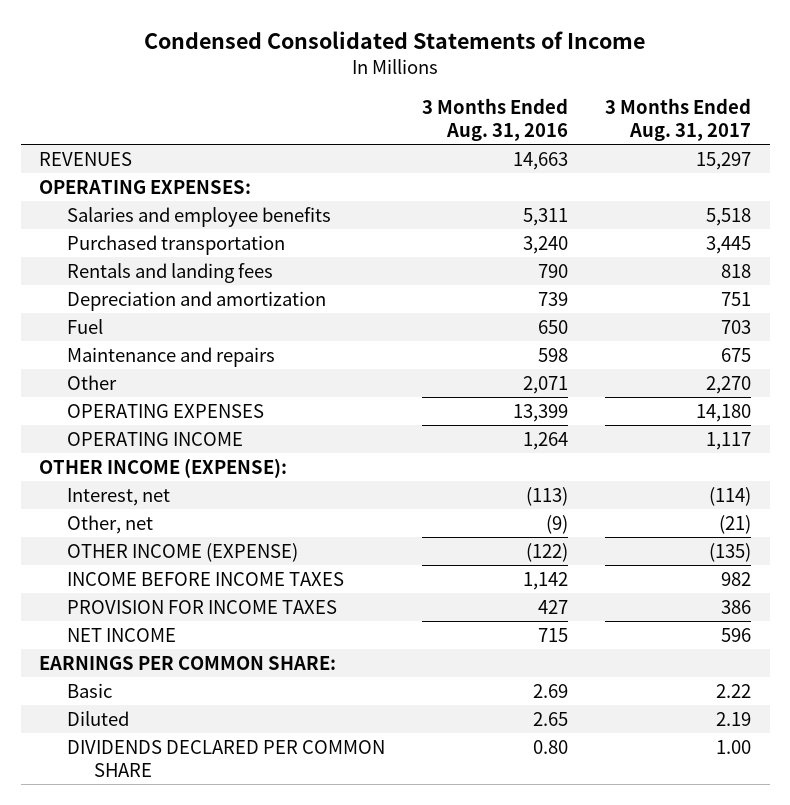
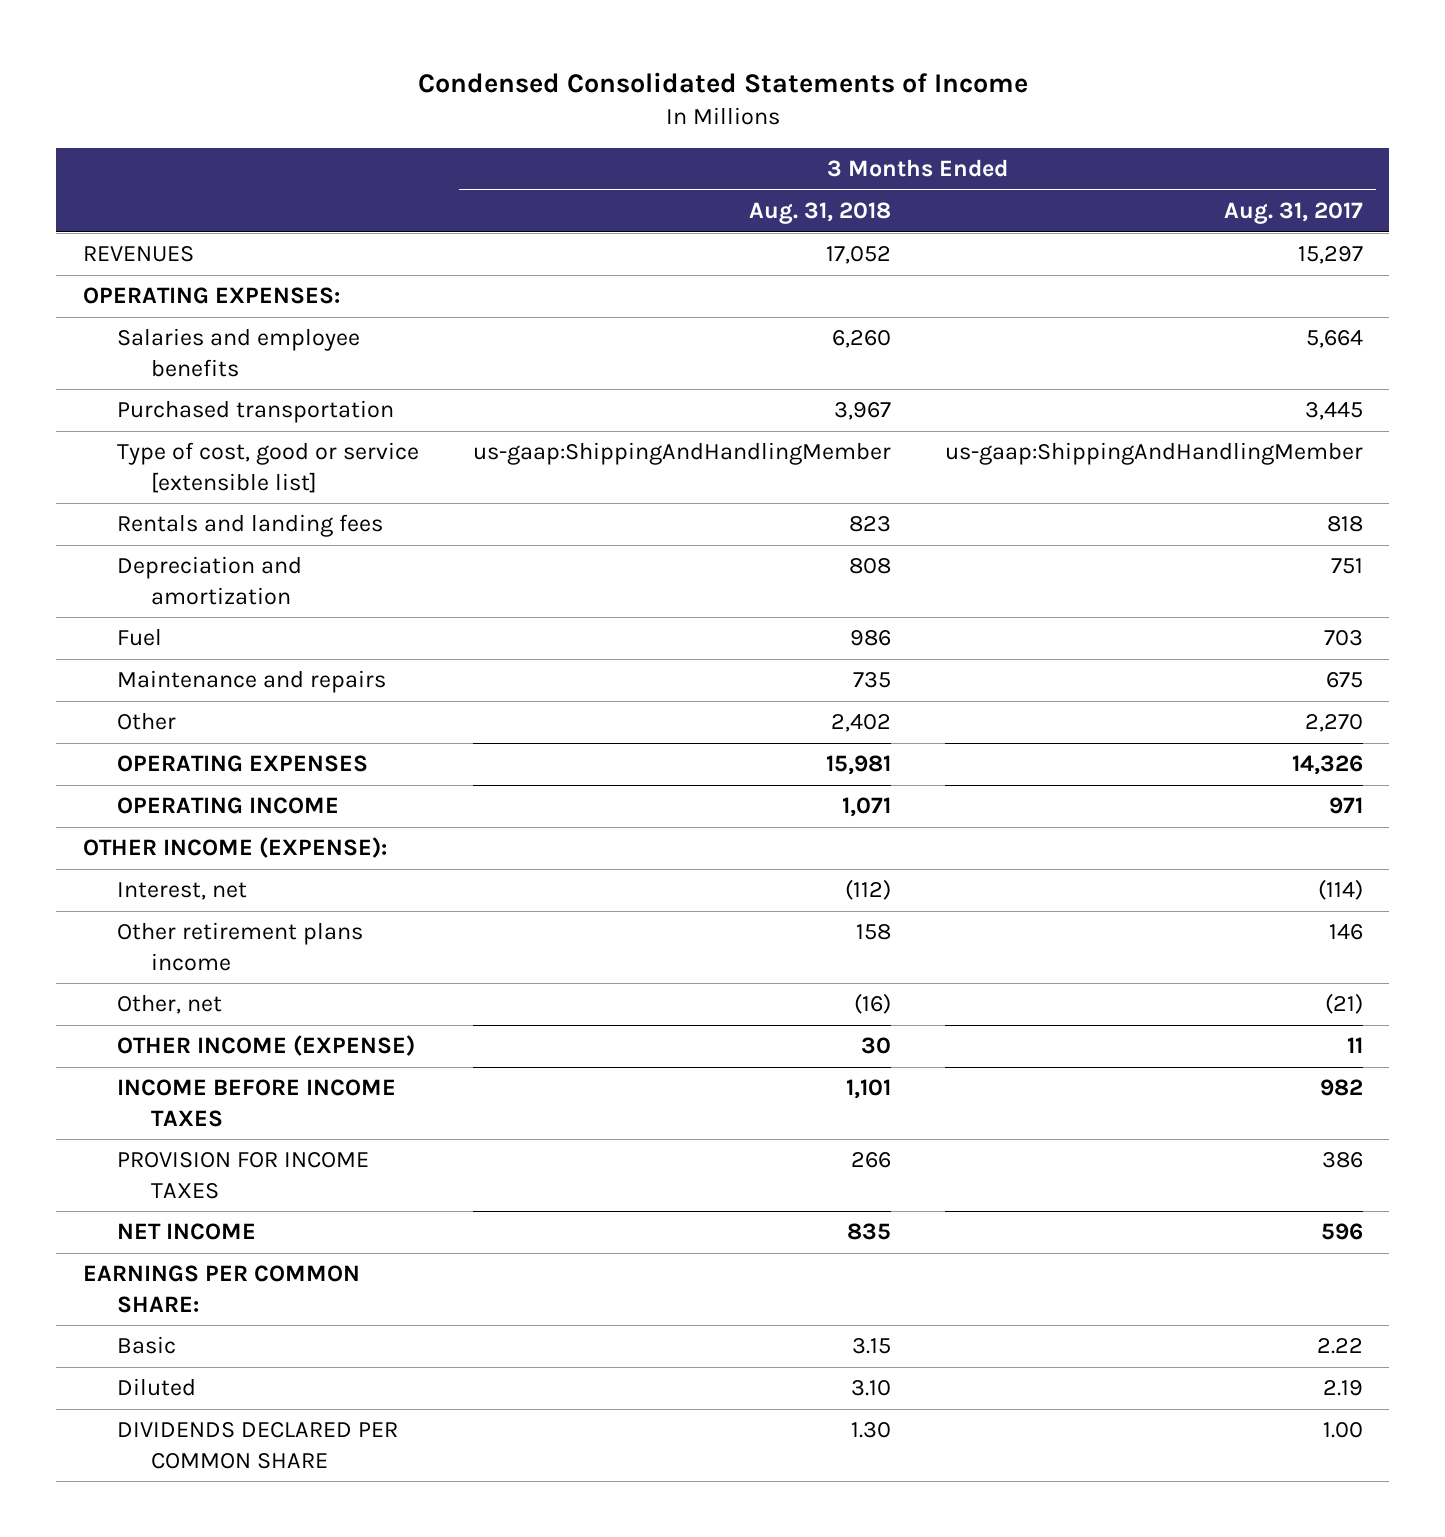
[421,97,568,141] 3 Months Ended Aug. 31, 2016 -> none
none -> [748,202,891,225] Aug. 31, 2018
[705,207,751,226] 5,518 -> [1305,330,1363,349] 5,664
none -> [116,442,419,493] Type of cost, good or service [extensible list]
[695,403,751,422] 14,180 -> [1291,755,1363,776] 14,326
[705,431,751,450] 1,117 -> [1328,797,1363,815] 971
none -> [116,922,363,971] Other retirement plans income
[708,542,751,562] (135) -> [1346,1037,1363,1054] 11

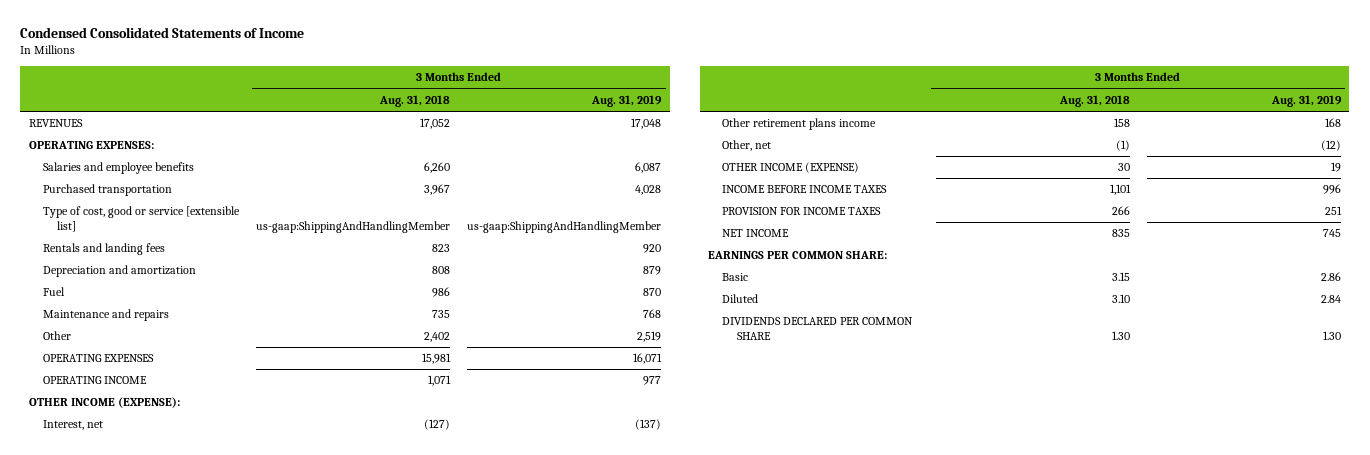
[1223,202,1363,225] Aug. 31, 2017 -> none
none -> [591,94,663,107] Aug. 31, 2019
[844,879,891,901] (112) -> [424,419,451,431] (127)
[853,993,891,1015] (16) -> [1115,140,1130,152] (1)

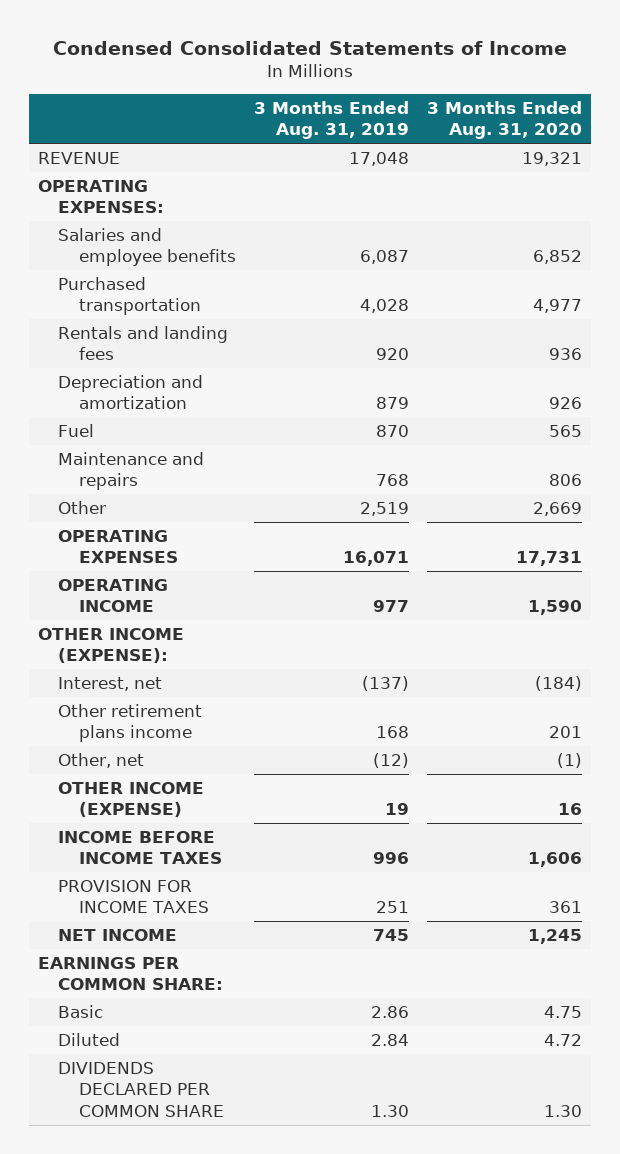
[379,94,451,107] Aug. 31, 2018 -> none
none -> [427,100,583,140] 3 Months Ended Aug. 31, 2020
[28,119,83,128] REVENUES -> [37,152,120,165] REVENUE
[42,206,240,232] Type of cost, good or service [extensible list] -> none

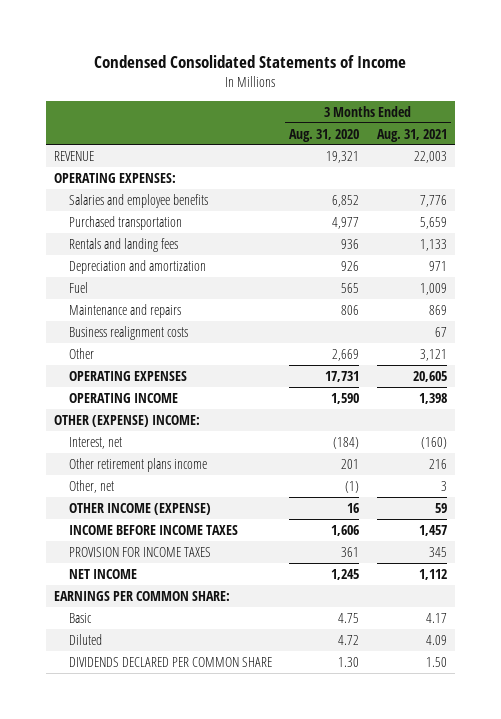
[254,100,410,140] 3 Months Ended Aug. 31, 2019 -> none
none -> [376,128,447,142] Aug. 31, 2021
none -> [68,325,188,340] Business realignment costs
[37,628,184,664] OTHER INCOME (EXPENSE): -> [54,414,201,427] OTHER (EXPENSE) INCOME:

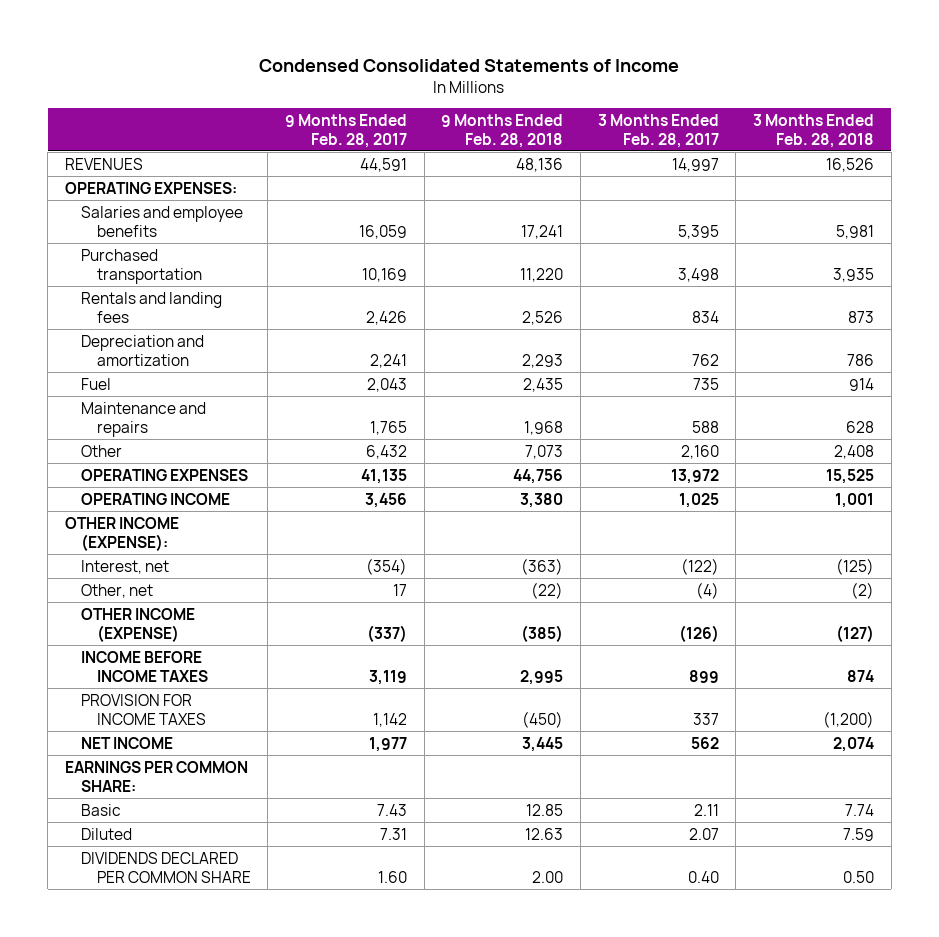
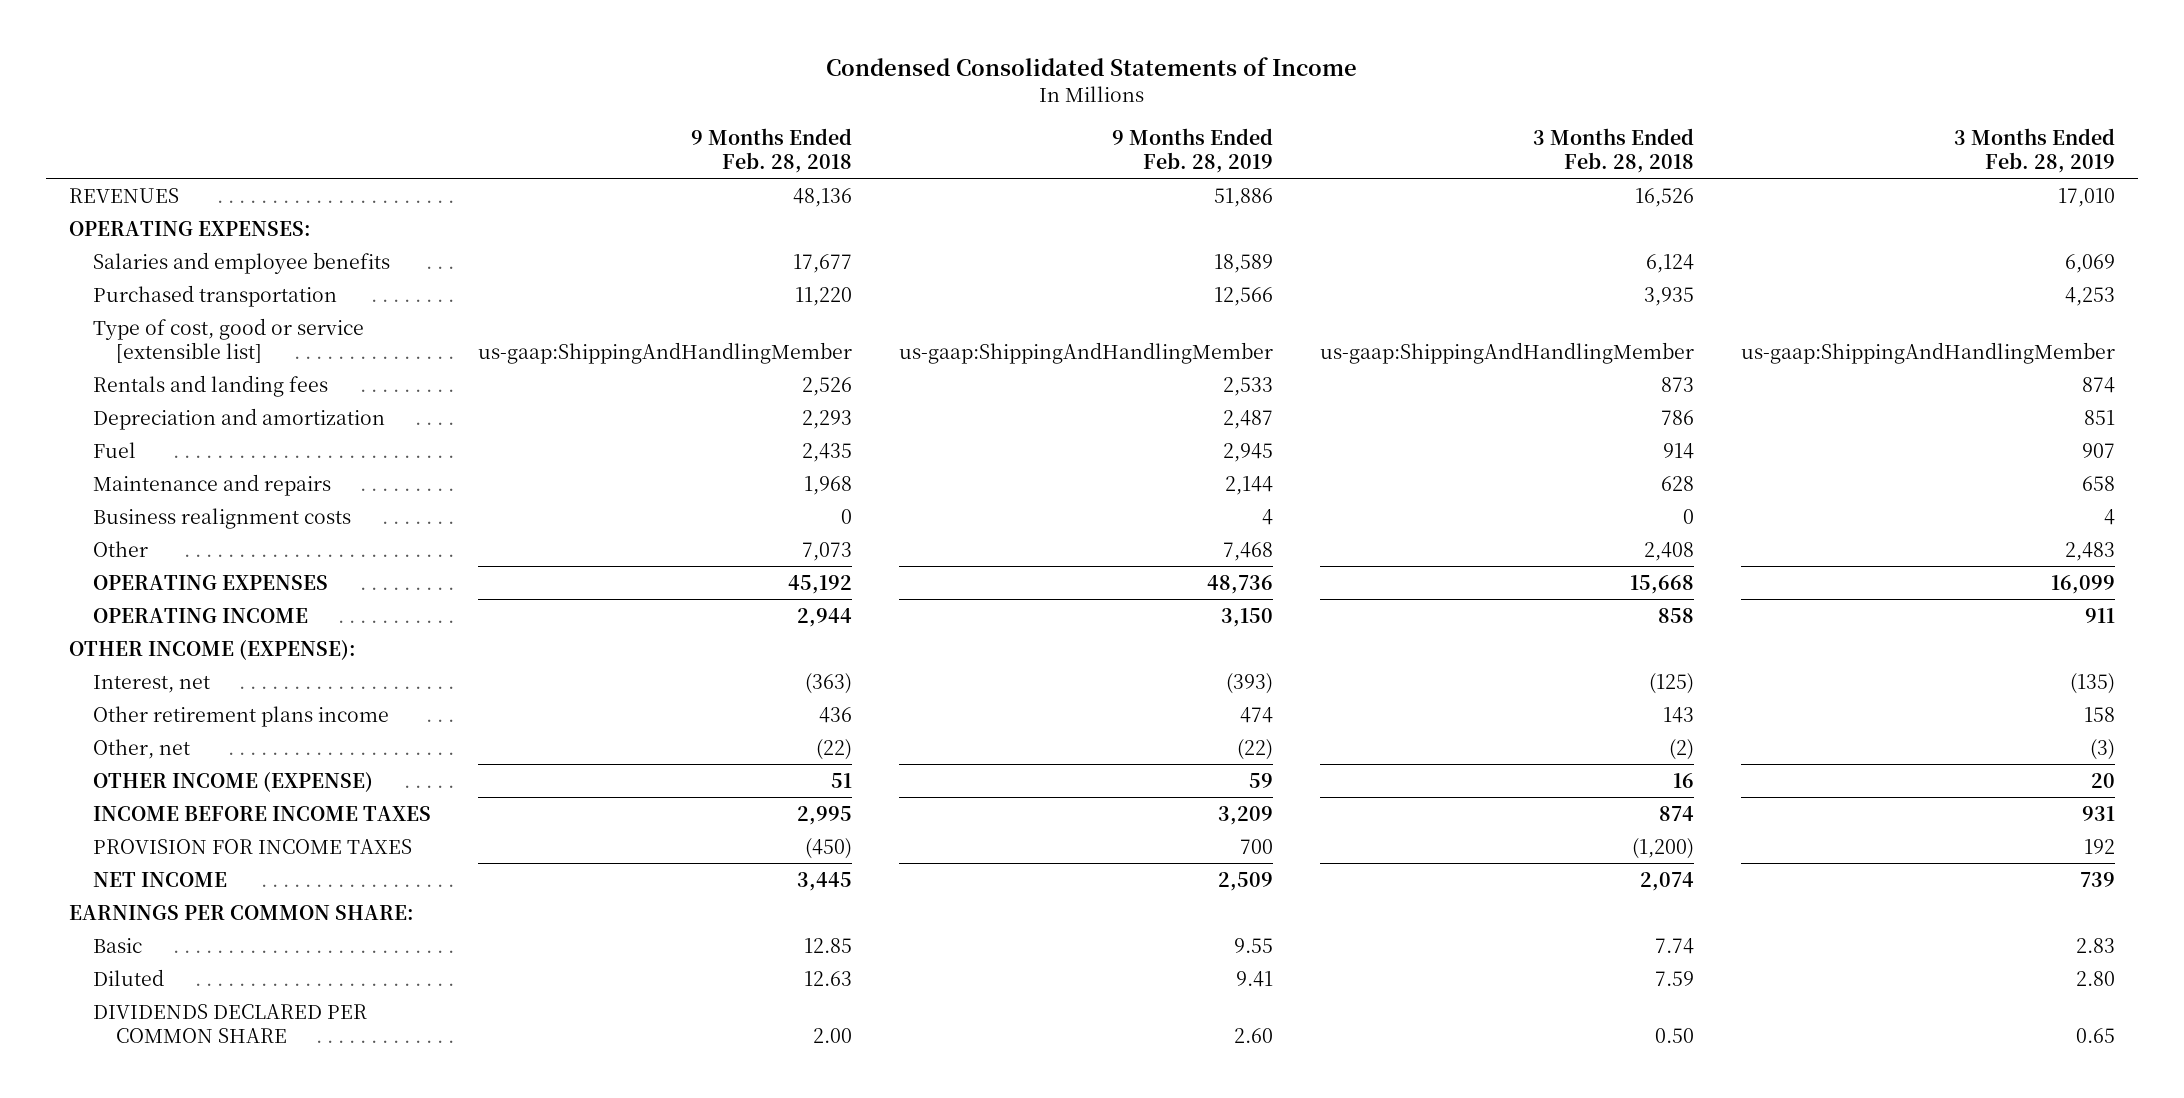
[284,113,407,148] 9 Months Ended Feb. 28, 2017 -> none
[597,113,719,148] 3 Months Ended Feb. 28, 2017 -> none
none -> [1111,127,1273,173] 9 Months Ended Feb. 28, 2019
none -> [1953,127,2115,173] 3 Months Ended Feb. 28, 2019
[521,224,564,239] 17,241 -> [792,253,852,273] 17,677
[836,224,875,239] 5,981 -> [1645,253,1694,273] 6,124
none -> [92,317,364,363] Type of cost, good or service [extensible list]
none -> [92,507,351,529] Business realignment costs
[513,468,564,484] 44,756 -> [787,574,852,594] 45,192
[826,468,875,484] 15,525 -> [1629,574,1694,594] 15,668
[520,492,564,508] 3,380 -> [796,607,852,627] 2,944
[835,492,875,508] 1,001 -> [1657,607,1694,623] 858
none -> [92,705,389,727] Other retirement plans income
[521,624,564,642] (385) -> [830,772,852,788] 51
[836,624,875,642] (127) -> [1672,772,1694,788] 16

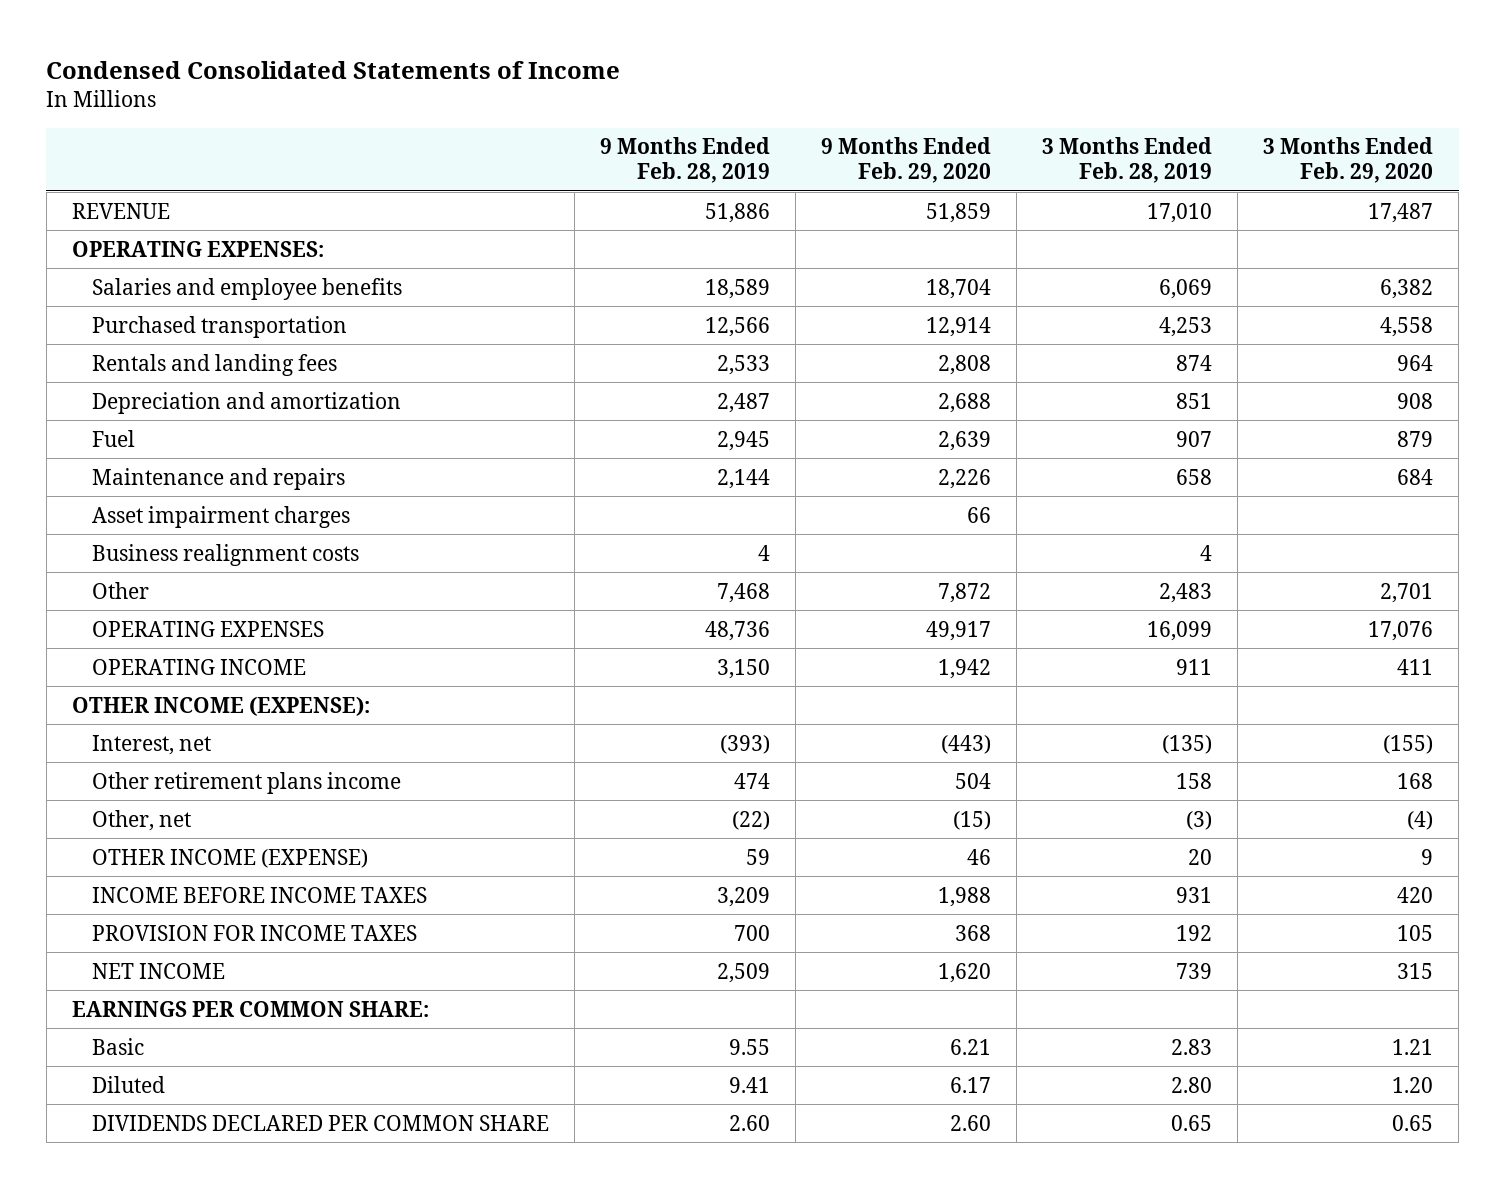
[690,127,852,173] 9 Months Ended Feb. 28, 2018 -> none
[1532,127,1694,173] 3 Months Ended Feb. 28, 2018 -> none
none -> [820,137,991,184] 9 Months Ended Feb. 29, 2020
none -> [1263,137,1434,184] 3 Months Ended Feb. 29, 2020
[69,187,180,203] REVENUES -> [72,202,171,219] REVENUE
[92,317,364,363] Type of cost, good or service [extensible list] -> none
none -> [91,505,350,528] Asset impairment charges

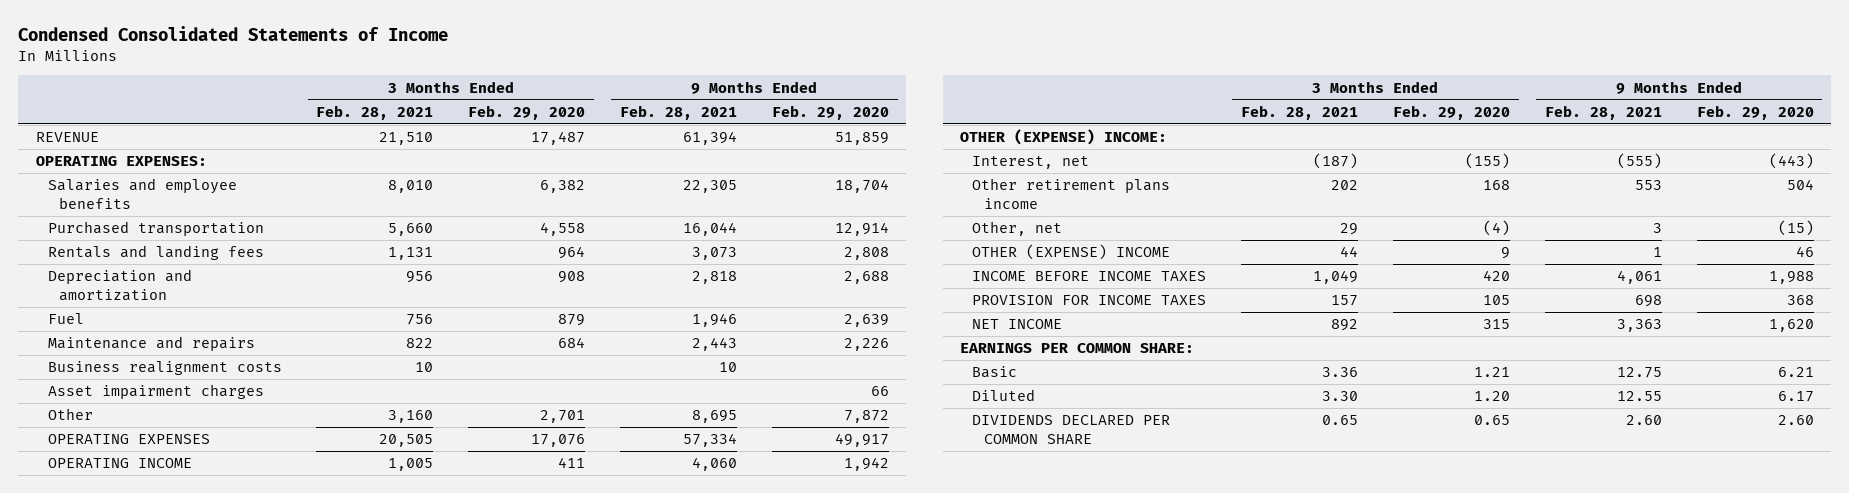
[599,137,770,184] 9 Months Ended Feb. 28, 2019 -> none
[1041,137,1212,184] 3 Months Ended Feb. 28, 2019 -> none
none -> [316,104,434,120] Feb. 28, 2021
none -> [620,104,738,120] Feb. 28, 2021
[91,505,350,528] Asset impairment charges -> [47,384,264,400] Asset impairment charges
[72,695,371,716] OTHER INCOME (EXPENSE): -> [960,129,1168,146] OTHER (EXPENSE) INCOME:
[91,848,368,868] OTHER INCOME (EXPENSE) -> [972,244,1171,261] OTHER (EXPENSE) INCOME

